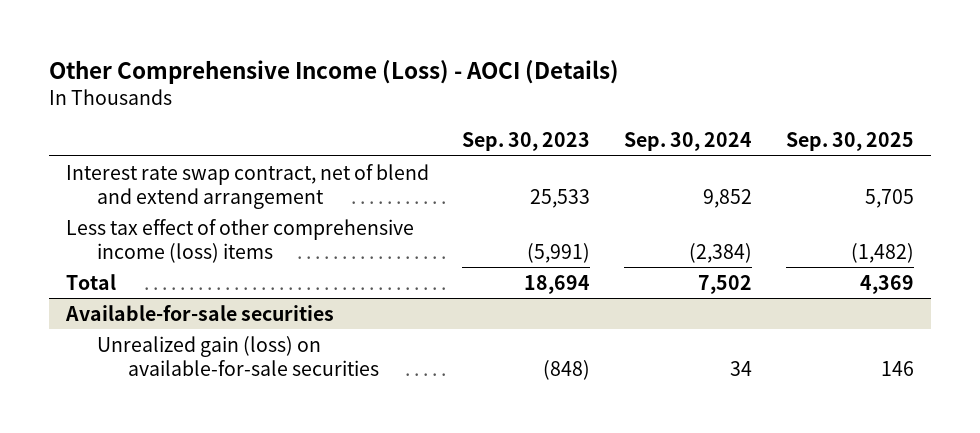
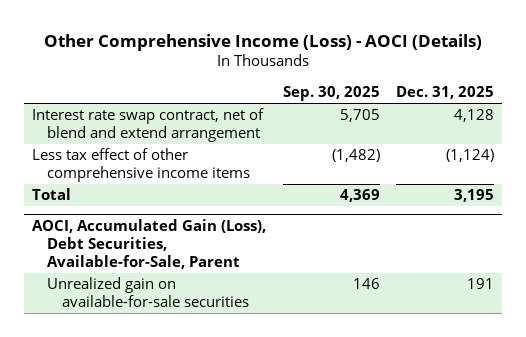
[462,132,591,152] Sep. 30, 2023 -> none
[624,132,753,152] Sep. 30, 2024 -> none
none -> [395,86,494,100] Dec. 31, 2025
[65,218,414,264] Less tax effect of other comprehensive income (loss) items -> [32,148,251,183] Less tax effect of other comprehensive income items
[64,304,334,321] Available-for-sale securities -> [32,219,267,269] AOCI, Accumulated Gain (Loss), Debt Securities, Available-for-Sale, Parent
[96,335,379,377] Unrealized gain (loss) on available-for-sale securities -> [47,277,250,308] Unrealized gain on available-for-sale securities

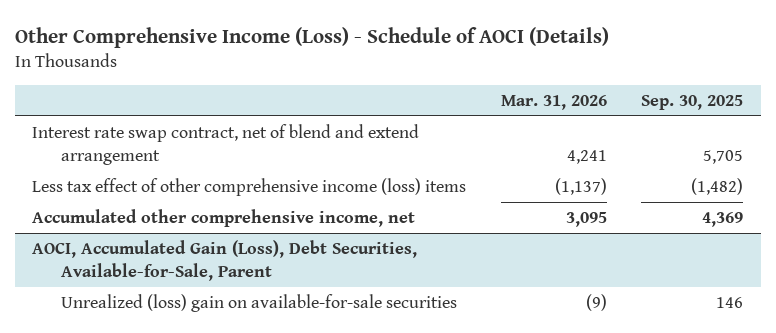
[44,33,483,51] Other Comprehensive Income (Loss) - AOCI (Details) -> [15,26,610,48] Other Comprehensive Income (Loss) - Schedule of AOCI (Details)
[395,86,494,100] Dec. 31, 2025 -> none
none -> [500,94,607,110] Mar. 31, 2026
[32,148,251,183] Less tax effect of other comprehensive income items -> [32,177,467,196] Less tax effect of other comprehensive income (loss) items
[32,188,72,201] Total -> [32,208,416,227] Accumulated other comprehensive income, net
[47,277,250,308] Unrealized gain on available-for-sale securities -> [60,293,457,312] Unrealized (loss) gain on available-for-sale securities

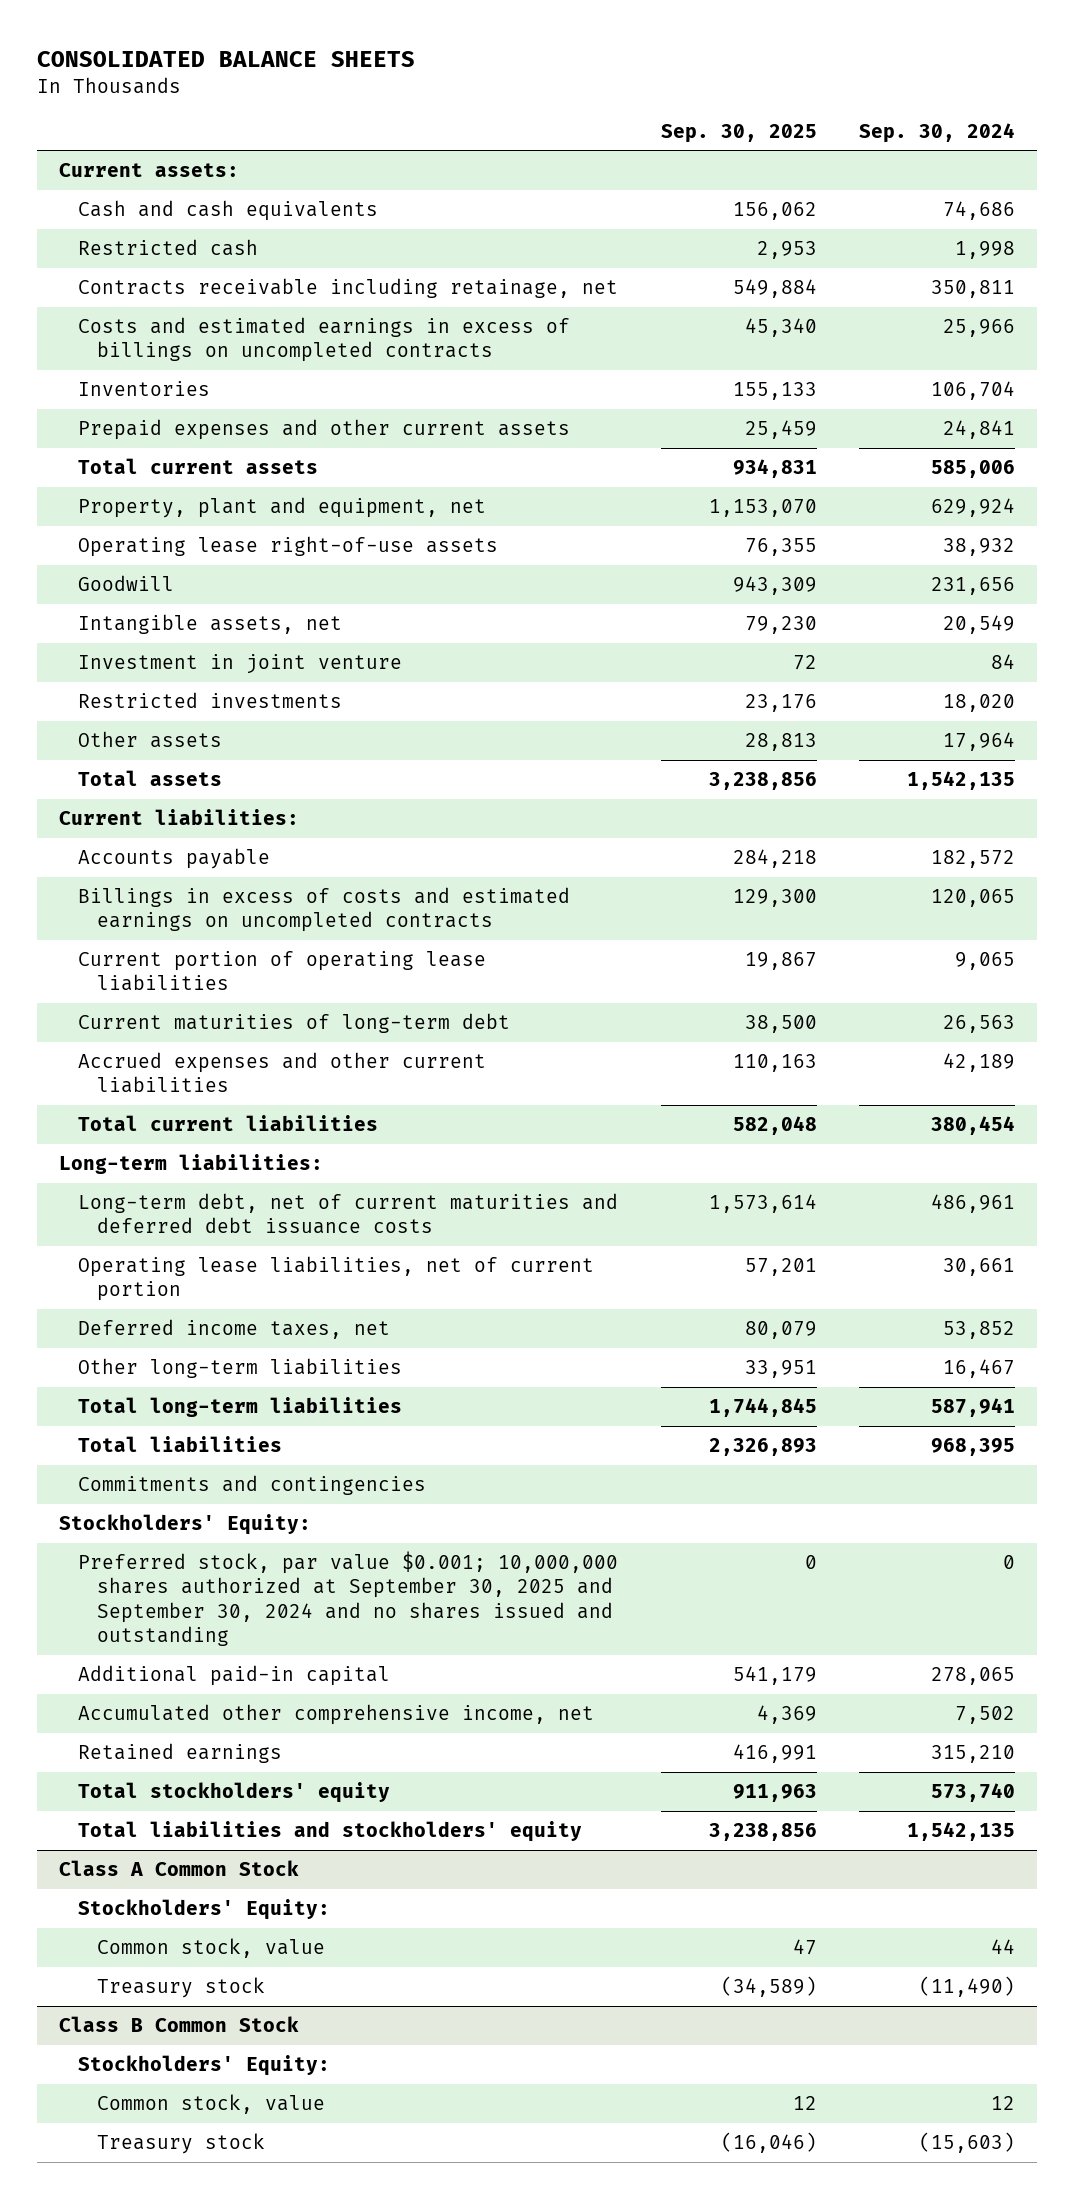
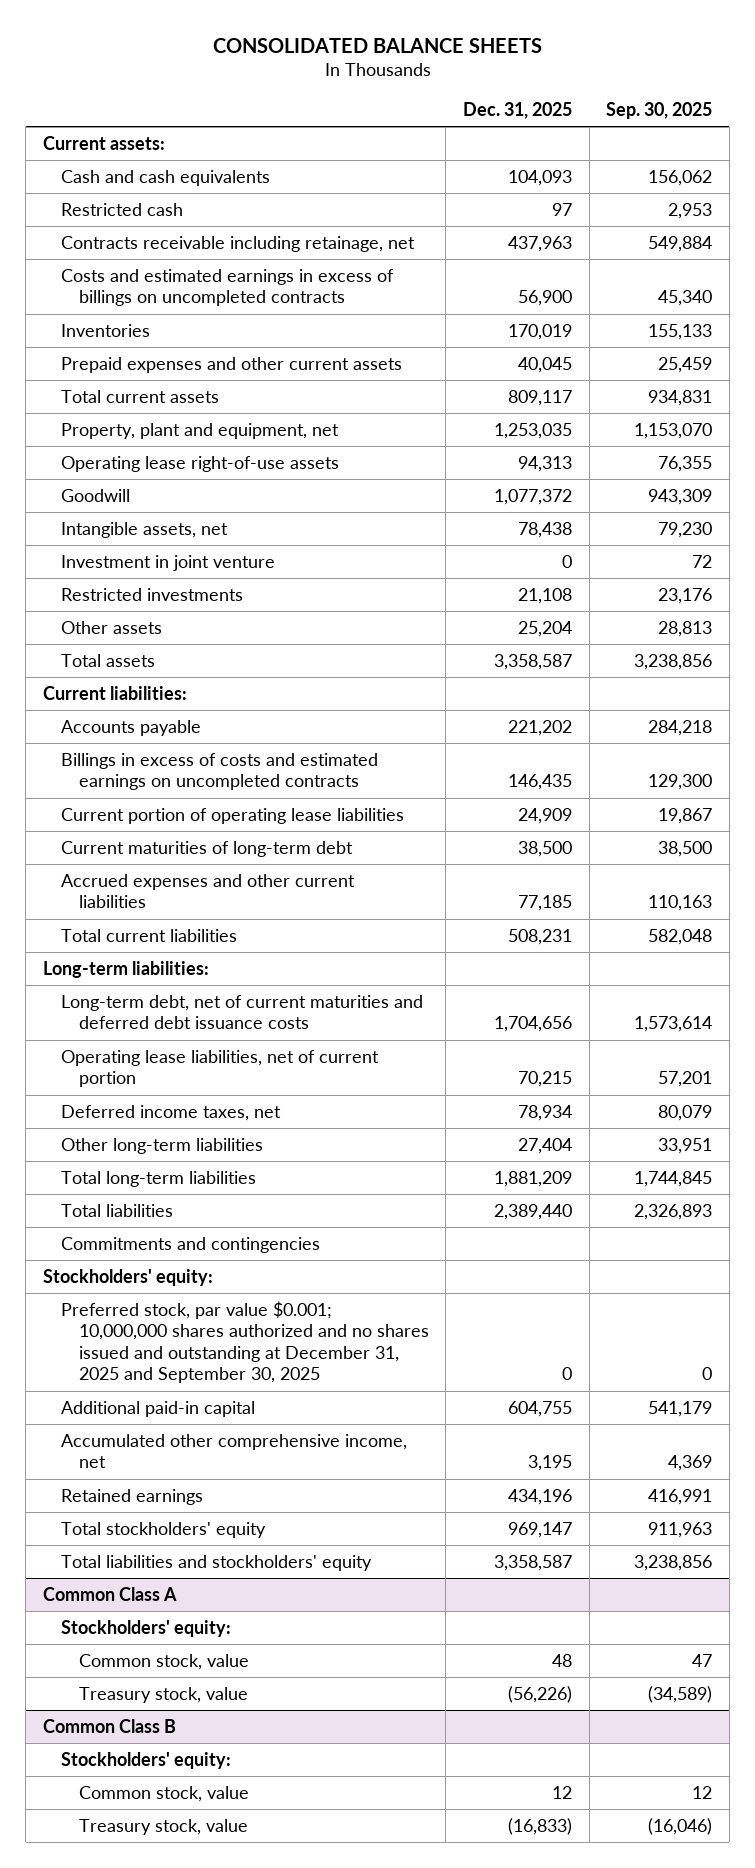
[859,122,1016,143] Sep. 30, 2024 -> none
none -> [462,101,572,119] Dec. 31, 2025
[58,1513,311,1535] Stockholders' Equity: -> [42,1268,213,1286] Stockholders' equity:
[77,1550,618,1647] Preferred stock, par value $0.001; 10,000,000 shares authorized at September 30, 2025 and September 30, 2024 and no shares issued and outstanding -> [60,1300,429,1384] Preferred stock, par value $0.001; 10,000,000 shares authorized and no shares issued and outstanding at December 31, 2025 and September 30, 2025
[58,1859,299,1876] Class A Common Stock -> [42,1586,177,1601] Common Class A
[77,1898,330,1920] Stockholders' Equity: -> [60,1619,231,1637] Stockholders' equity:
[97,1976,266,1998] Treasury stock -> [78,1686,248,1703] Treasury stock, value
[58,2015,299,2032] Class B Common Stock -> [42,1718,176,1733] Common Class B
[77,2054,330,2076] Stockholders' Equity: -> [60,1751,231,1769] Stockholders' equity:
[97,2132,266,2154] Treasury stock -> [78,1818,248,1835] Treasury stock, value

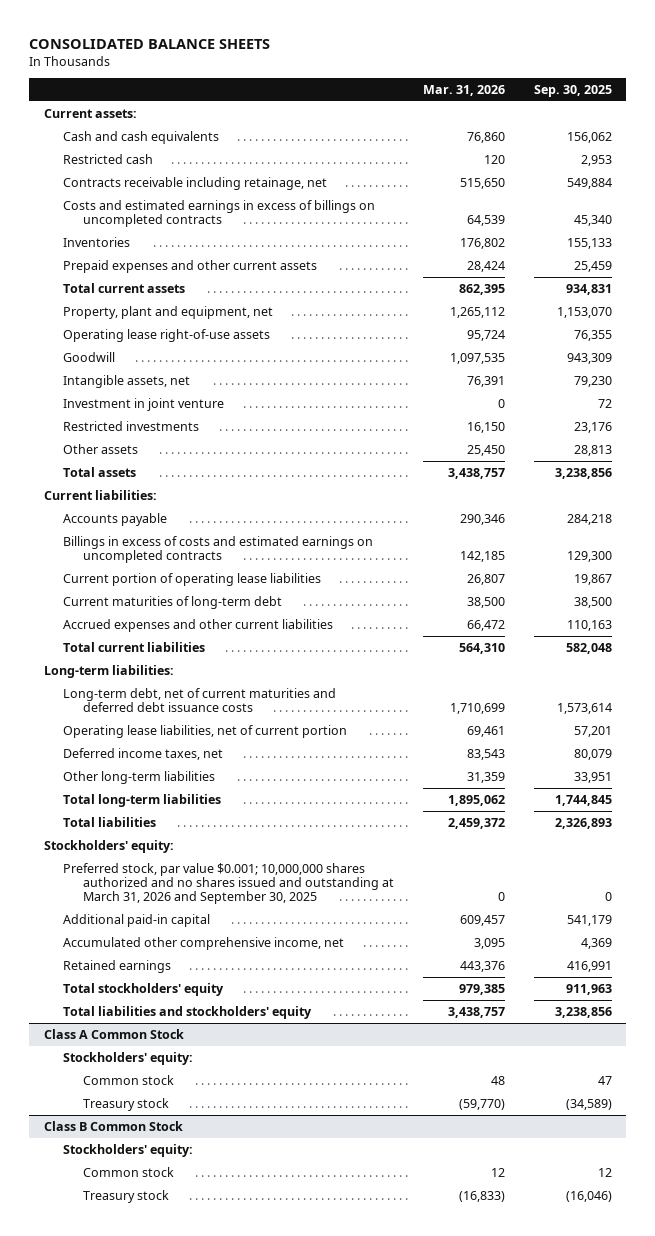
[462,101,572,119] Dec. 31, 2025 -> none
none -> [422,84,505,96] Mar. 31, 2026
[60,1236,320,1253] Commitments and contingencies -> none
[60,1300,429,1384] Preferred stock, par value $0.001; 10,000,000 shares authorized and no shares issued and outstanding at December 31, 2025 and September 30, 2025 -> [63,862,394,905] Preferred stock, par value $0.001; 10,000,000 shares authorized and no shares issued and outstanding at March 31, 2026 and September 30, 2025
[42,1586,177,1601] Common Class A -> [43,1028,184,1039] Class A Common Stock
[78,1653,249,1670] Common stock, value -> [82,1074,174,1085] Common stock
[78,1686,248,1703] Treasury stock, value -> [82,1097,169,1111] Treasury stock
[42,1718,176,1733] Common Class B -> [43,1120,183,1131] Class B Common Stock
[78,1785,249,1802] Common stock, value -> [82,1166,174,1177] Common stock
[78,1818,248,1835] Treasury stock, value -> [82,1189,169,1203] Treasury stock

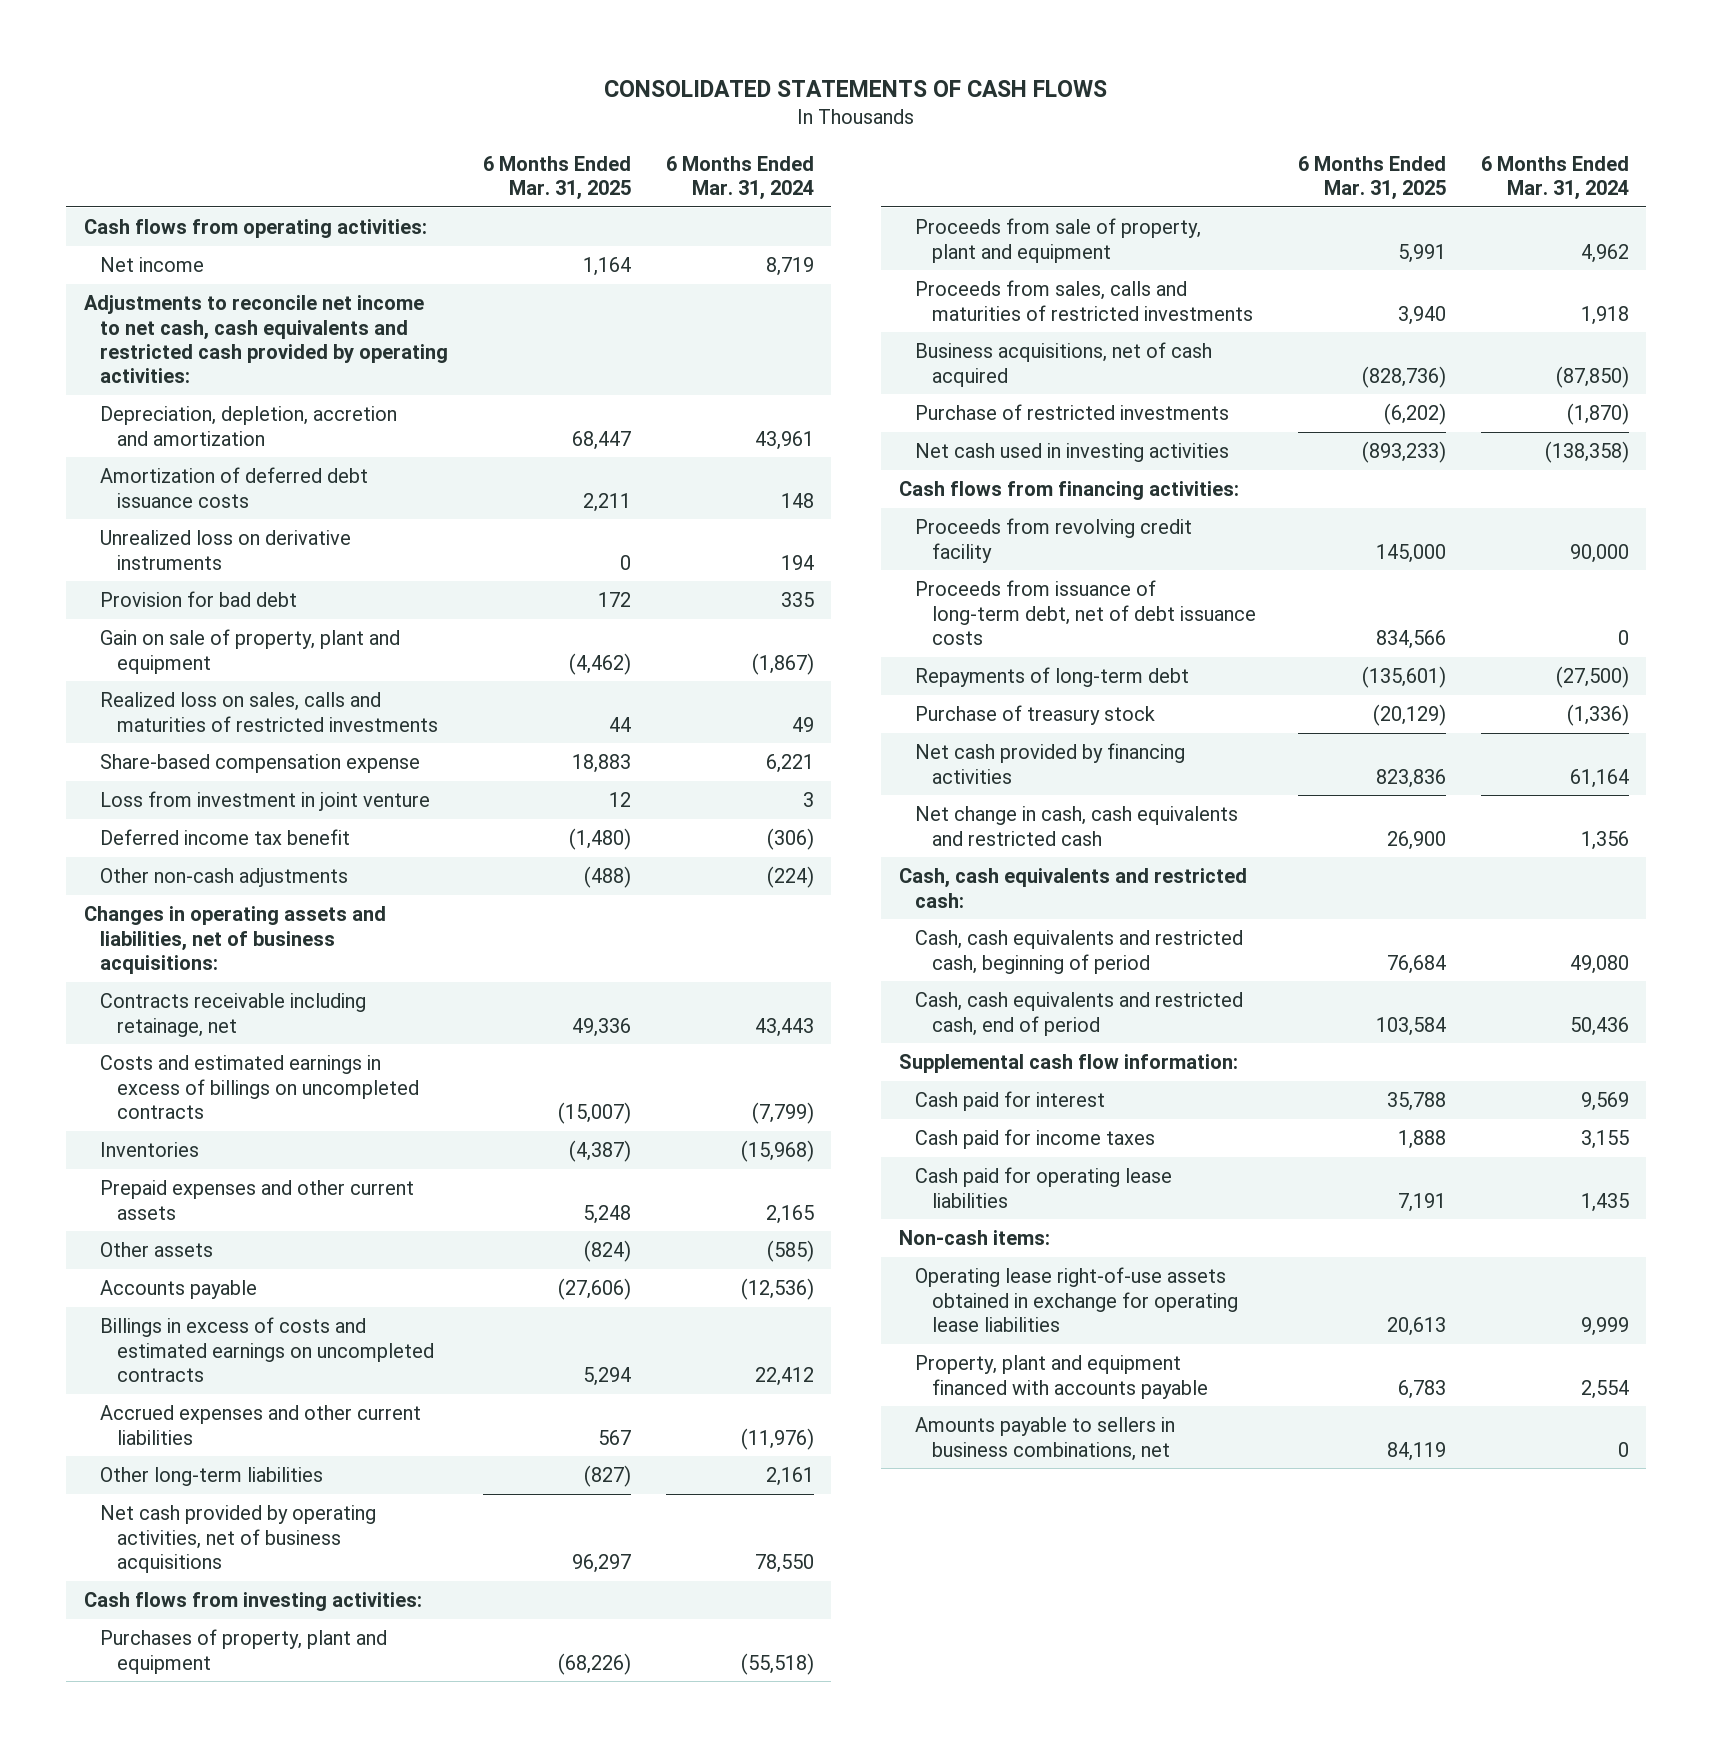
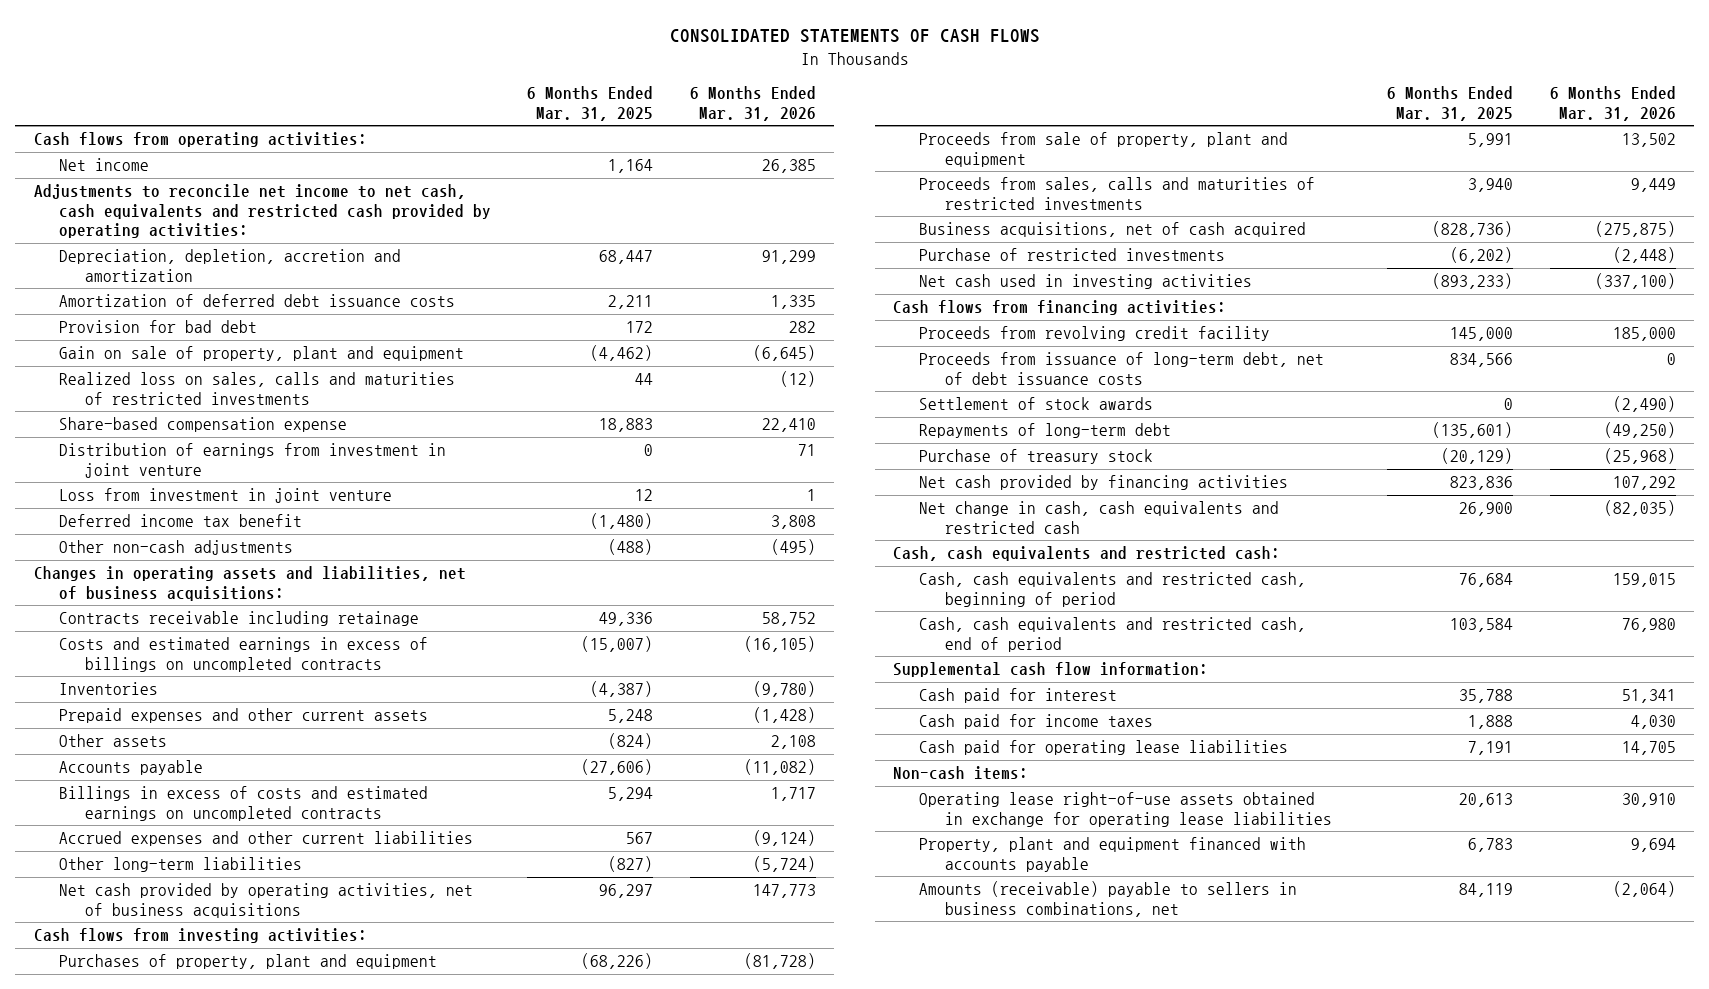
[665,155,814,200] 6 Months Ended Mar. 31, 2024 -> none
none -> [689,86,816,121] 6 Months Ended Mar. 31, 2026
[100,530,352,570] Unrealized loss on derivative instruments -> none
none -> [59,443,447,478] Distribution of earnings from investment in joint venture
[100,993,367,1037] Contracts receivable including retainage, net -> [59,611,420,627] Contracts receivable including retainage
none -> [919,397,1154,411] Settlement of stock awards
[915,1417,1176,1461] Amounts payable to sellers in business combinations, net -> [919,881,1298,917] Amounts (receivable) payable to sellers in business combinations, net

